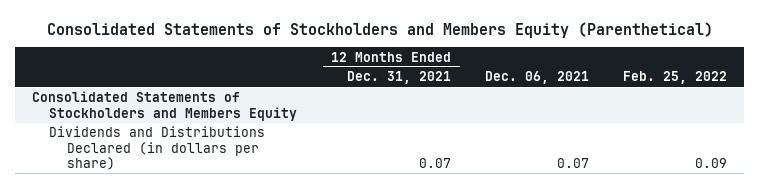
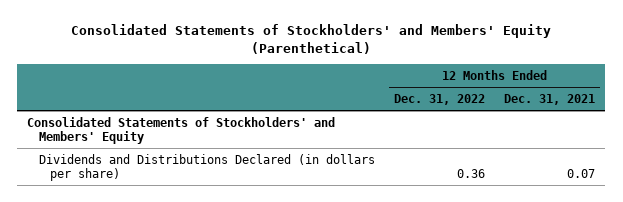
[46,21,713,38] Consolidated Statements of Stockholders and Members Equity (Parenthetical) -> [71,24,552,54] Consolidated Statements of Stockholders' and Members' Equity (Parenthetical)
[485,71,590,85] Dec. 06, 2021 -> none
[623,71,728,85] Feb. 25, 2022 -> none
none -> [394,93,486,105] Dec. 31, 2022
[32,91,298,121] Consolidated Statements of Stockholders and Members Equity -> [27,116,336,144] Consolidated Statements of Stockholders' and Members' Equity

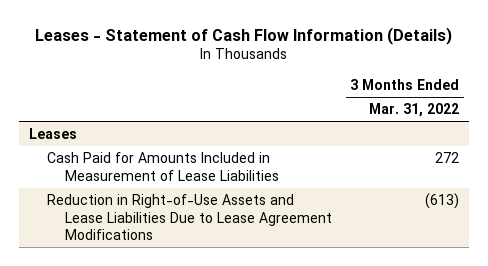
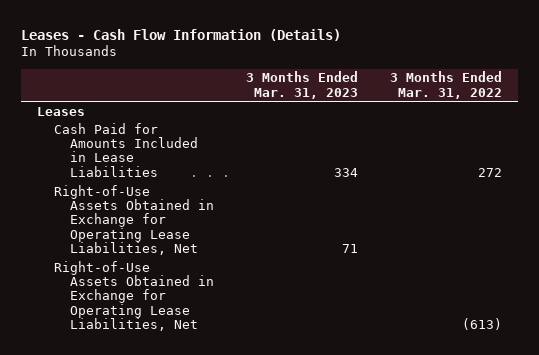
[34,26,452,45] Leases - Statement of Cash Flow Information (Details) -> [20,28,341,41] Leases - Cash Flow Information (Details)
none -> [246,71,359,99] 3 Months Ended Mar. 31, 2023
[46,151,279,181] Cash Paid for Amounts Included in Measurement of Lease Liabilities -> [53,122,199,177] Cash Paid for Amounts Included in Lease Liabilities
none -> [53,184,215,256] Right-of-Use Assets Obtained in Exchange for Operating Lease Liabilities, Net
[46,193,332,241] Reduction in Right-of-Use Assets and Lease Liabilities Due to Lease Agreement Modifications -> [53,260,215,332] Right-of-Use Assets Obtained in Exchange for Operating Lease Liabilities, Net

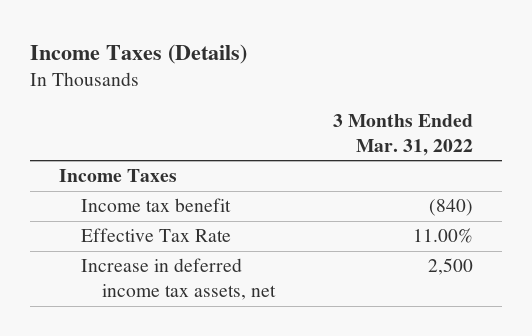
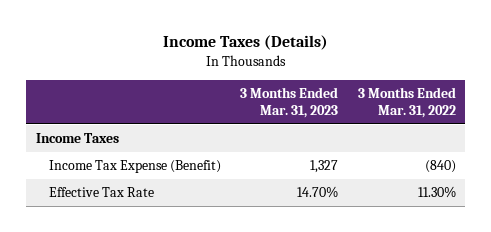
none -> [240,87,339,118] 3 Months Ended Mar. 31, 2023
[80,258,277,301] Increase in deferred income tax assets, net -> none
[80,198,231,213] Income tax benefit -> [49,160,222,174] Income Tax Expense (Benefit)
[412,228,473,244] 11.00% -> [417,186,456,199] 11.30%

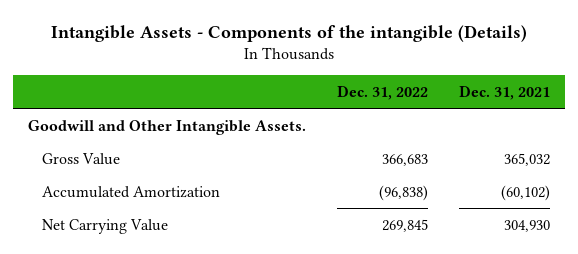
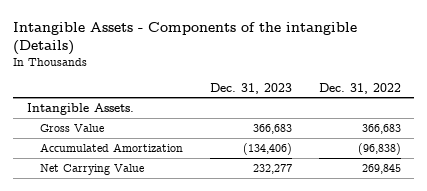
[458,84,550,100] Dec. 31, 2021 -> none
none -> [209,82,292,94] Dec. 31, 2023
[28,119,307,135] Goodwill and Other Intangible Assets. -> [26,102,134,115] Intangible Assets.

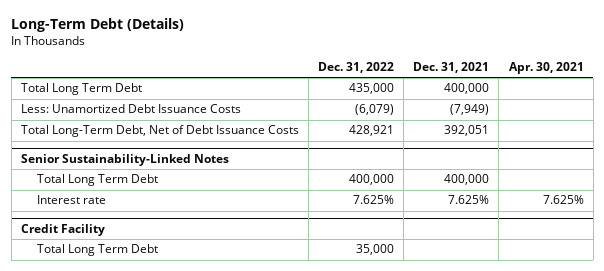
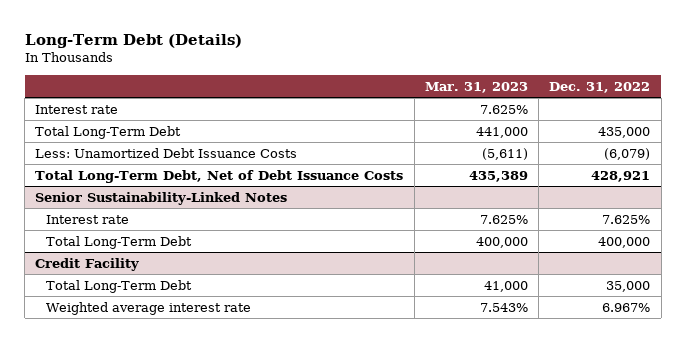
[413,61,490,73] Dec. 31, 2021 -> none
[508,61,584,74] Apr. 30, 2021 -> none
none -> [424,81,528,93] Mar. 31, 2023
none -> [35,104,119,114] Interest rate
[20,83,142,96] Total Long Term Debt -> [35,125,182,139] Total Long-Term Debt
[37,174,159,187] Total Long Term Debt -> none
none -> [45,235,192,249] Total Long-Term Debt
[37,244,159,257] Total Long Term Debt -> [45,279,192,293] Total Long-Term Debt
none -> [45,301,251,315] Weighted average interest rate

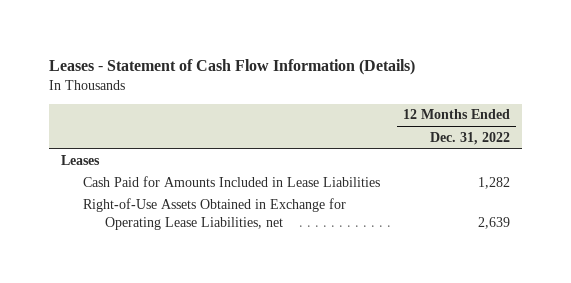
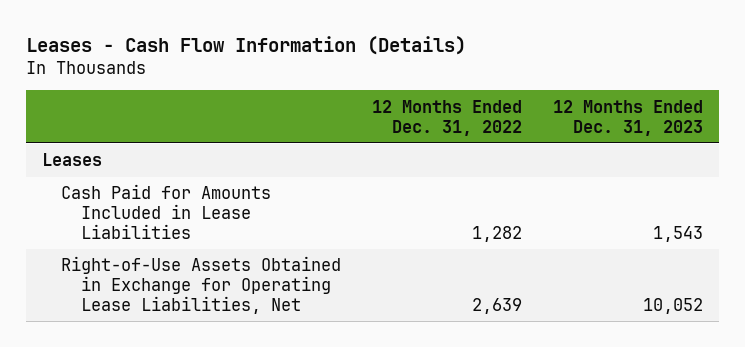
[48,58,415,75] Leases - Statement of Cash Flow Information (Details) -> [26,35,467,55] Leases - Cash Flow Information (Details)
none -> [553,99,704,136] 12 Months Ended Dec. 31, 2023
[82,197,346,230] Right-of-Use Assets Obtained in Exchange for Operating Lease Liabilities, net -> [61,256,342,315] Right-of-Use Assets Obtained in Exchange for Operating Lease Liabilities, Net

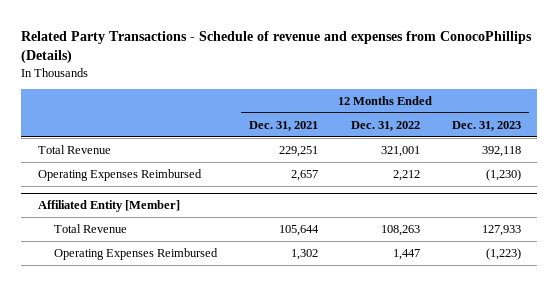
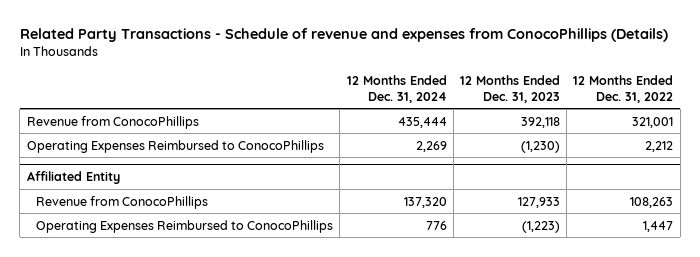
[249,120,319,131] Dec. 31, 2021 -> none
none -> [346,75,447,103] 12 Months Ended Dec. 31, 2024
[37,144,111,154] Total Revenue -> [26,115,199,129] Revenue from ConocoPhillips
[37,168,202,181] Operating Expenses Reimbursed -> [26,139,324,153] Operating Expenses Reimbursed to ConocoPhillips
[37,200,180,213] Affiliated Entity [Member] -> [26,171,120,185] Affiliated Entity
[53,223,127,233] Total Revenue -> [36,195,209,209] Revenue from ConocoPhillips
[53,247,218,260] Operating Expenses Reimbursed -> [36,219,334,233] Operating Expenses Reimbursed to ConocoPhillips

